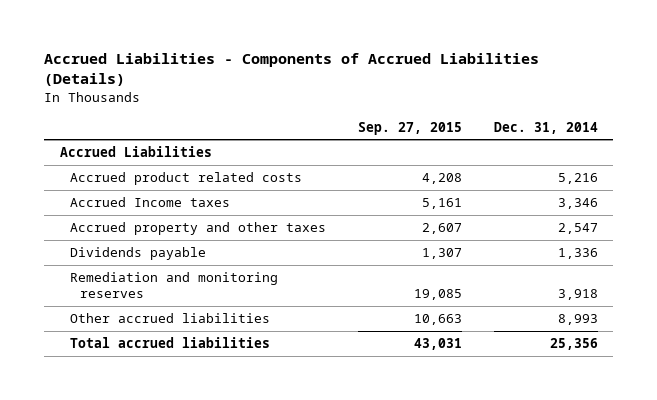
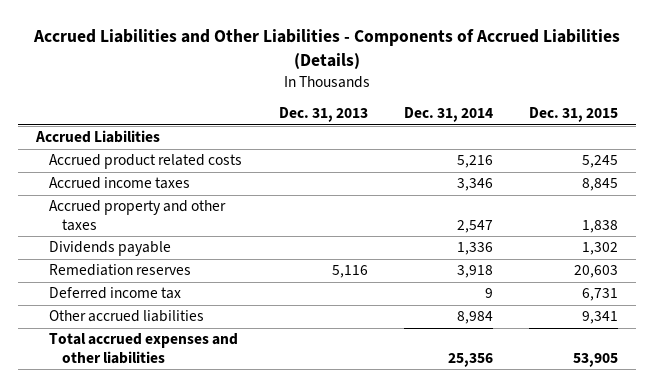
[43,53,539,87] Accrued Liabilities - Components of Accrued Liabilities (Details) -> [33,29,621,69] Accrued Liabilities and Other Liabilities - Components of Accrued Liabilities (Details)
[357,121,462,135] Sep. 27, 2015 -> none
none -> [278,107,368,123] Dec. 31, 2013
none -> [529,107,619,123] Dec. 31, 2015
[69,196,230,207] Accrued Income taxes -> [49,177,191,190] Accrued income taxes
[69,271,278,299] Remediation and monitoring reserves -> [49,264,192,277] Remediation reserves
none -> [49,287,182,300] Deferred income tax
[557,313,598,325] 8,993 -> [456,311,493,325] 8,984
[69,336,270,348] Total accrued liabilities -> [49,333,239,364] Total accrued expenses and other liabilities

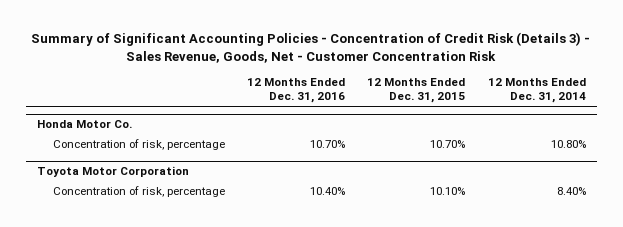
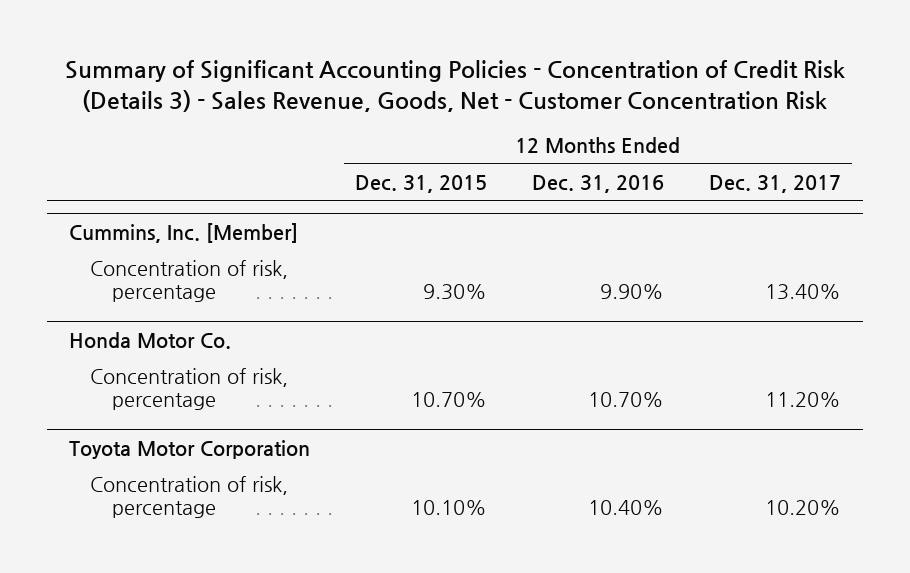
[487,78,586,104] 12 Months Ended Dec. 31, 2014 -> none
none -> [708,174,841,193] Dec. 31, 2017
none -> [69,222,299,243] Cummins, Inc. [Member]
none -> [90,260,289,303] Concentration of risk, percentage

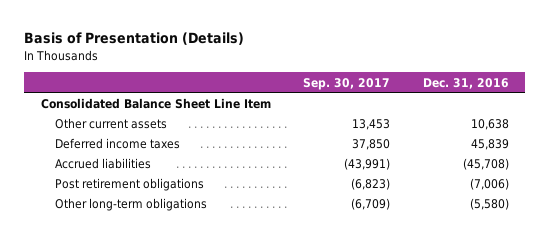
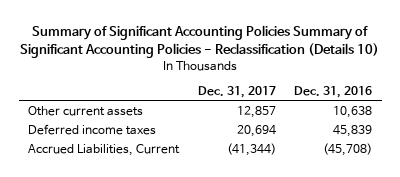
[24,32,245,46] Basis of Presentation (Details) -> [20,25,380,59] Summary of Significant Accounting Policies Summary of Significant Accounting Policies - Reclassification (Details 10)
[303,77,391,90] Sep. 30, 2017 -> none
none -> [197,85,276,98] Dec. 31, 2017
[40,97,271,109] Consolidated Balance Sheet Line Item -> none
[55,177,205,191] Post retirement obligations -> none
[55,197,208,211] Other long-term obligations -> none
[55,157,152,169] Accrued liabilities -> [28,143,181,156] Accrued Liabilities, Current

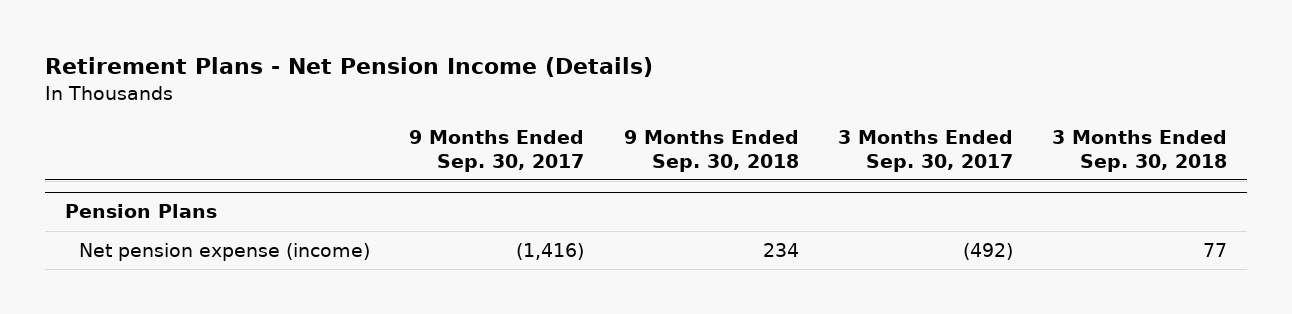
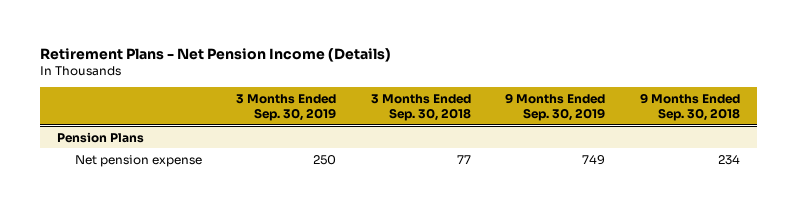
[409,130,585,172] 9 Months Ended Sep. 30, 2017 -> none
[837,130,1013,172] 3 Months Ended Sep. 30, 2017 -> none
none -> [236,93,337,121] 3 Months Ended Sep. 30, 2019
none -> [505,92,606,121] 9 Months Ended Sep. 30, 2019
[78,242,370,261] Net pension expense (income) -> [74,154,202,167] Net pension expense

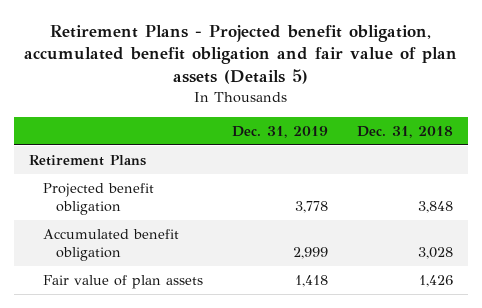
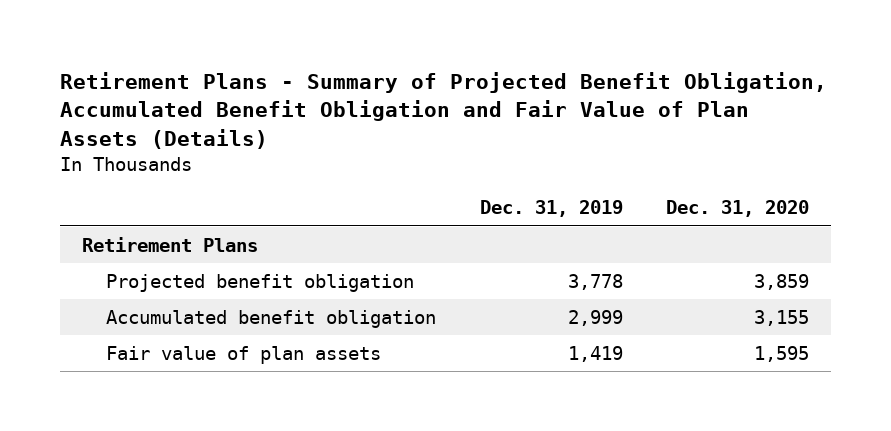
[24,24,458,85] Retirement Plans - Projected benefit obligation, accumulated benefit obligation and fair value of plan assets (Details 5) -> [59,71,827,149] Retirement Plans - Summary of Projected Benefit Obligation, Accumulated Benefit Obligation and Fair Value of Plan Assets (Details)
[357,125,454,138] Dec. 31, 2018 -> none
none -> [666,200,810,218] Dec. 31, 2020
[294,275,328,288] 1,418 -> [567,345,623,362] 1,419

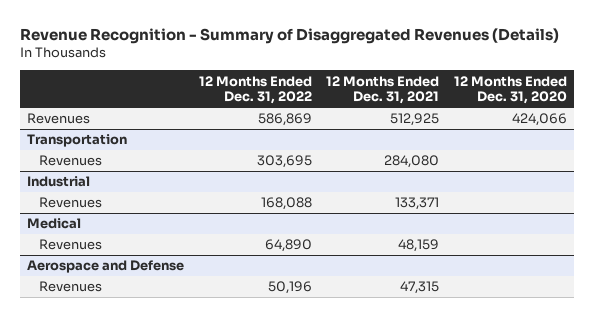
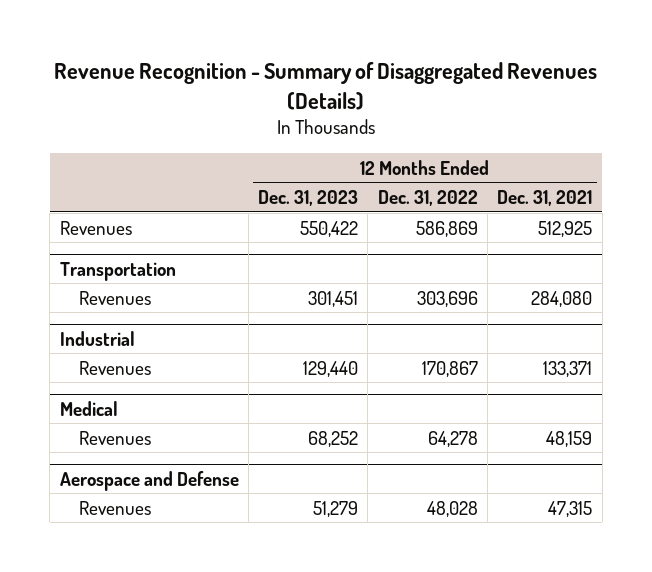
[453,75,567,105] 12 Months Ended Dec. 31, 2020 -> none
none -> [258,189,359,206] Dec. 31, 2023
[256,155,312,169] 303,695 -> [416,290,478,307] 303,696
[260,197,312,211] 168,088 -> [421,360,478,377] 170,867
[264,239,312,253] 64,890 -> [427,430,478,447] 64,278
[267,281,312,295] 50,196 -> [426,500,478,517] 48,028

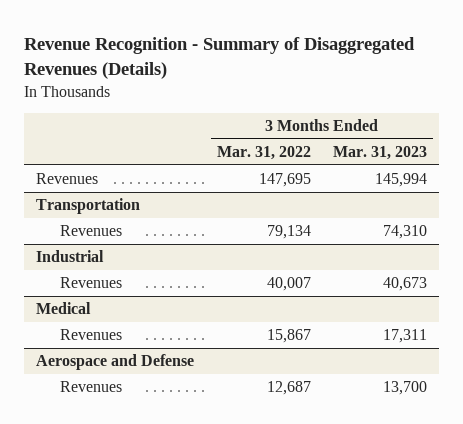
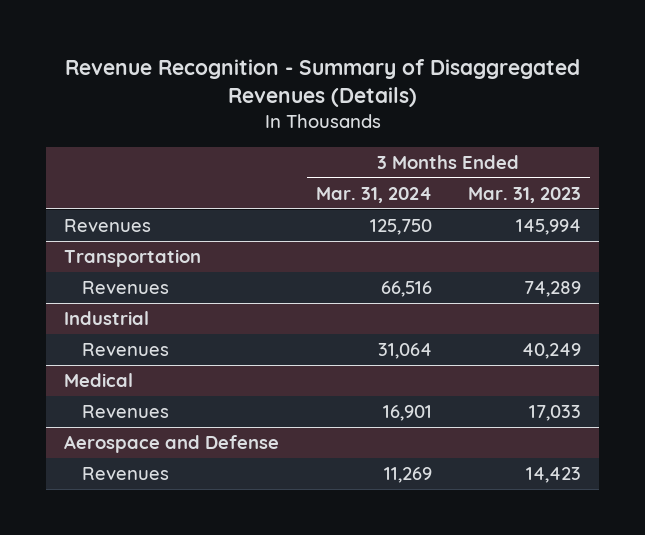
[216,145,311,160] Mar. 31, 2022 -> none
none -> [315,186,432,203] Mar. 31, 2024
[383,225,428,240] 74,310 -> [524,281,582,298] 74,289
[383,277,428,292] 40,673 -> [522,343,582,360] 40,249
[383,329,428,344] 17,311 -> [529,405,582,422] 17,033
[383,381,428,396] 13,700 -> [526,467,582,484] 14,423

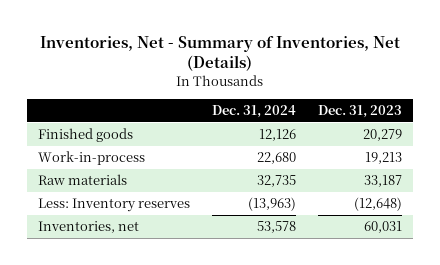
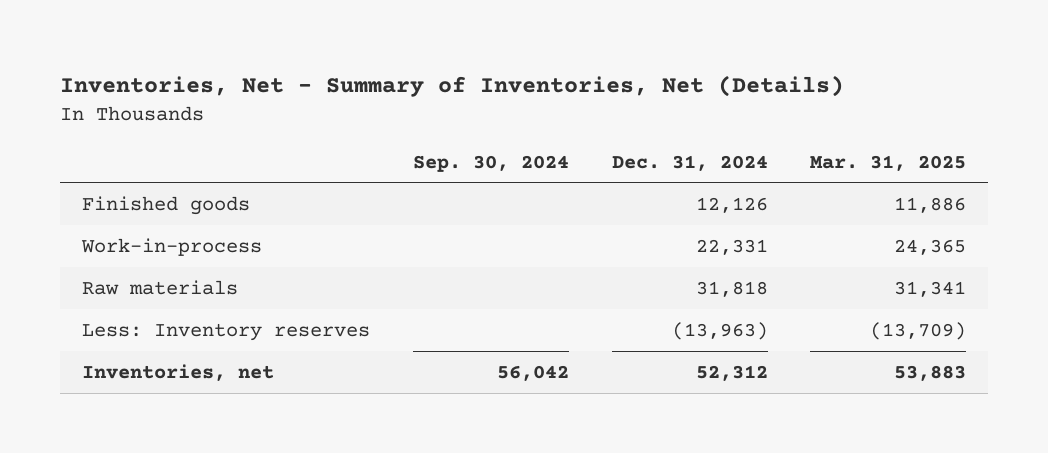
[317,104,402,118] Dec. 31, 2023 -> none
none -> [412,154,569,172] Sep. 30, 2024
none -> [810,154,967,171] Mar. 31, 2025
[257,152,297,165] 22,680 -> [695,238,768,255] 22,331
[257,175,297,188] 32,735 -> [695,280,768,297] 31,818
[257,221,297,234] 53,578 -> [695,364,768,381] 52,312

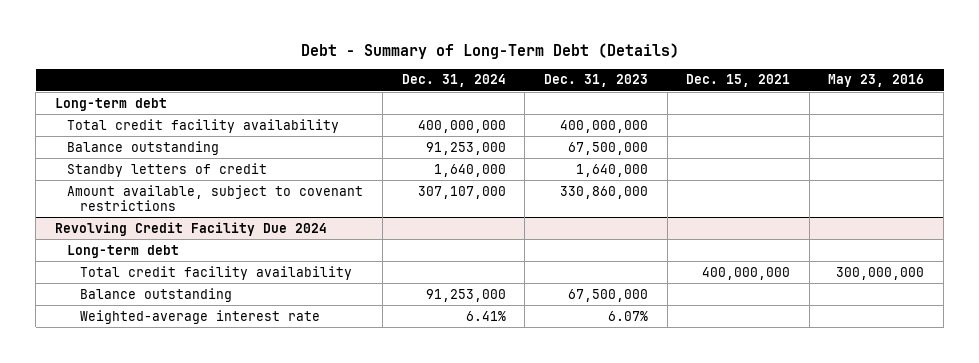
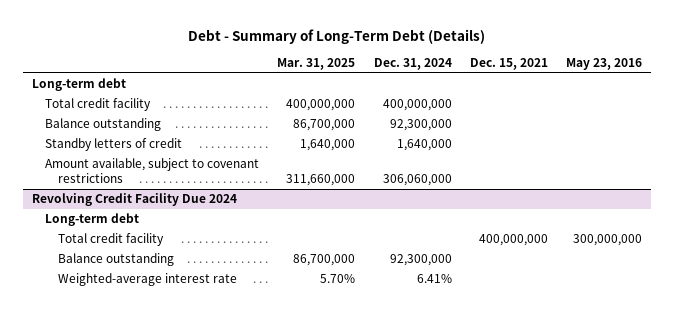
[543,74,648,88] Dec. 31, 2023 -> none
none -> [277,58,356,71] Mar. 31, 2025
[67,118,340,133] Total credit facility availability -> [44,98,151,112] Total credit facility
[425,141,506,155] 91,253,000 -> [389,119,452,132] 92,300,000
[417,185,506,199] 307,107,000 -> [382,174,452,187] 306,060,000
[79,265,352,280] Total credit facility availability -> [57,233,164,247] Total credit facility
[425,288,506,302] 91,253,000 -> [389,254,452,267] 92,300,000

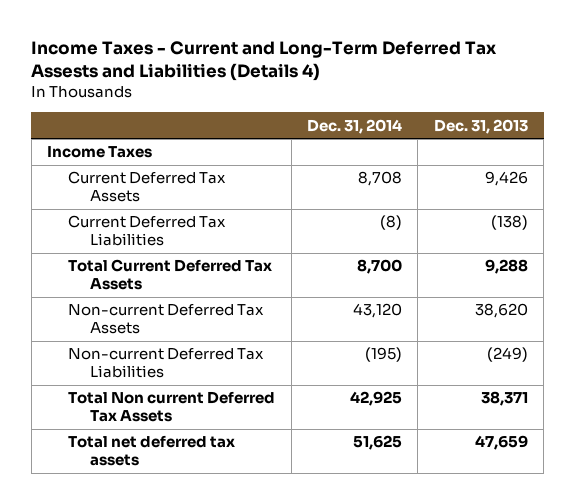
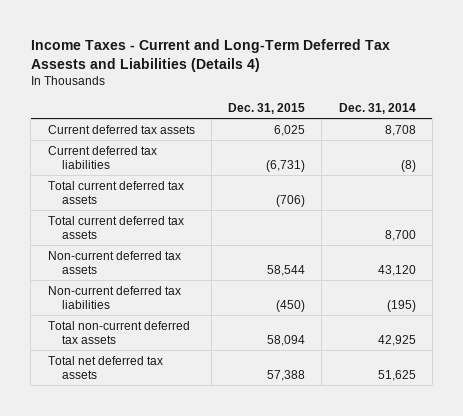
[433,118,528,134] Dec. 31, 2013 -> none
none -> [228,103,306,115] Dec. 31, 2015
[46,146,152,159] Income Taxes -> none
[68,171,227,203] Current Deferred Tax Assets -> [47,124,195,134] Current deferred tax assets
[68,215,227,247] Current Deferred Tax Liabilities -> [47,145,157,170] Current deferred tax liabilities
none -> [47,180,184,205] Total current deferred tax assets
[68,259,273,291] Total Current Deferred Tax Assets -> [47,215,184,240] Total current deferred tax assets
[68,304,265,335] Non-current Deferred Tax Assets -> [47,250,181,275] Non-current deferred tax assets
[68,348,265,379] Non-current Deferred Tax Liabilities -> [47,285,181,310] Non-current deferred tax liabilities
[68,391,276,423] Total Non current Deferred Tax Assets -> [47,320,190,345] Total non-current deferred tax assets

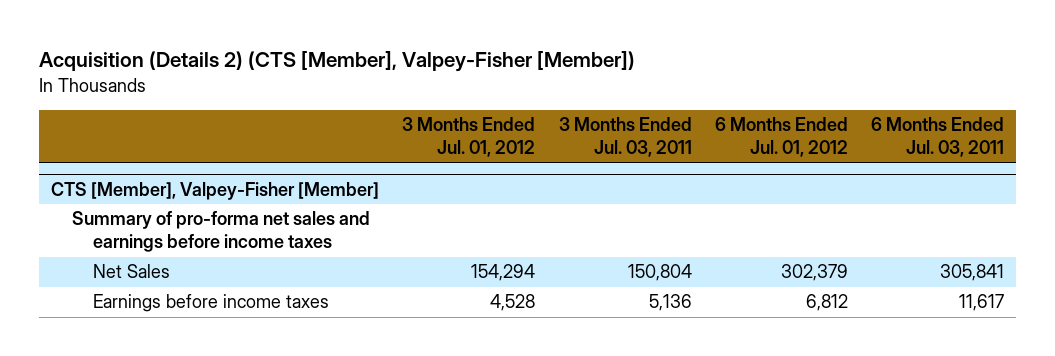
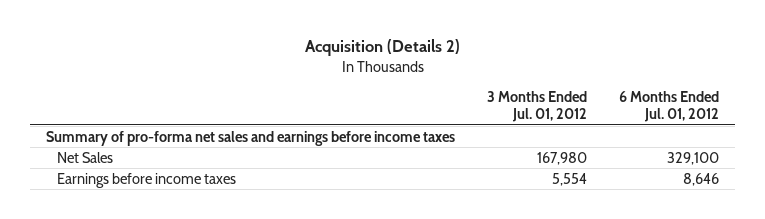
[39,51,636,73] Acquisition (Details 2) (CTS [Member], Valpey-Fisher [Member]) -> [304,39,460,57] Acquisition (Details 2)
[558,117,692,157] 3 Months Ended Jul. 03, 2011 -> none
[871,117,1005,157] 6 Months Ended Jul. 03, 2011 -> none
[50,181,379,200] CTS [Member], Valpey-Fisher [Member] -> none
[471,264,536,282] 154,294 -> [537,151,588,165] 167,980
[780,264,848,282] 302,379 -> [667,151,720,165] 329,100
[490,294,536,312] 4,528 -> [552,172,588,186] 5,554
[805,294,848,312] 6,812 -> [683,172,720,186] 8,646

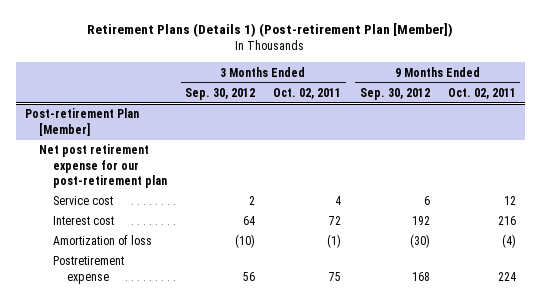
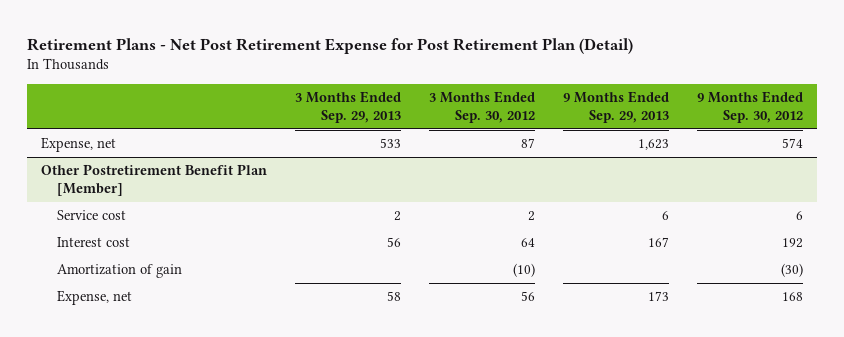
[87,23,454,38] Retirement Plans (Details 1) (Post-retirement Plan [Member]) -> [27,37,634,54] Retirement Plans - Net Post Retirement Expense for Post Retirement Plan (Detail)
[273,87,342,99] Oct. 02, 2011 -> none
[447,87,516,99] Oct. 02, 2011 -> none
none -> [295,91,402,124] 3 Months Ended Sep. 29, 2013
none -> [562,91,669,124] 9 Months Ended Sep. 29, 2013
[24,108,139,136] Post-retirement Plan [Member] -> none
[38,144,168,189] Net post retirement expense for our post-retirement plan -> none
none -> [41,137,117,153] Expense, net
none -> [41,164,268,197] Other Postretirement Benefit Plan [Member]
[53,235,153,246] Amortization of loss -> [57,264,183,279] Amortization of gain
[53,256,125,284] Postretirement expense -> [57,290,133,306] Expense, net

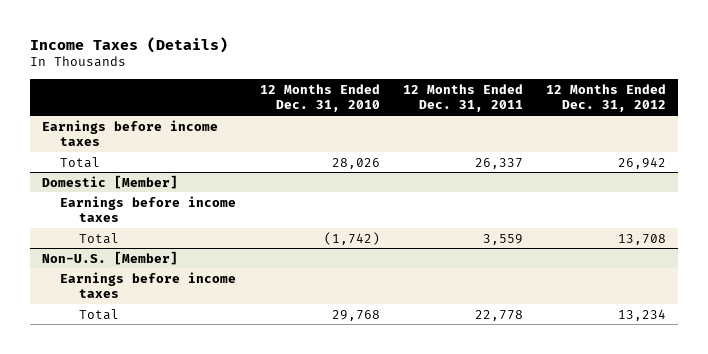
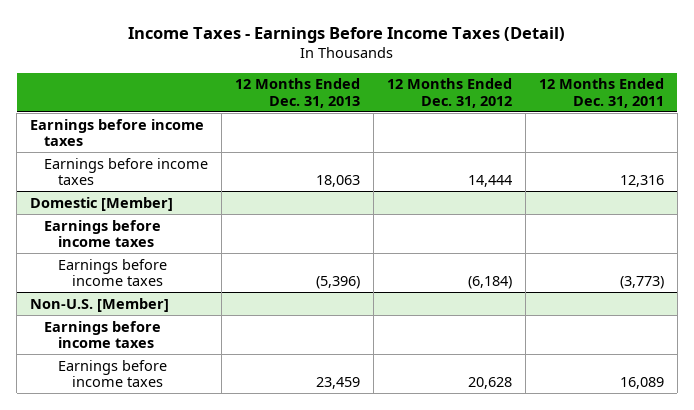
[30,36,229,53] Income Taxes (Details) -> [128,26,566,43] Income Taxes - Earnings Before Income Taxes (Detail)
[259,83,380,113] 12 Months Ended Dec. 31, 2010 -> none
none -> [235,78,361,108] 12 Months Ended Dec. 31, 2013
[60,156,101,168] Total -> none
none -> [44,157,209,186] Earnings before income taxes
[78,232,119,244] Total -> none
none -> [58,258,168,287] Earnings before income taxes
[78,308,119,320] Total -> none
none -> [58,359,168,388] Earnings before income taxes

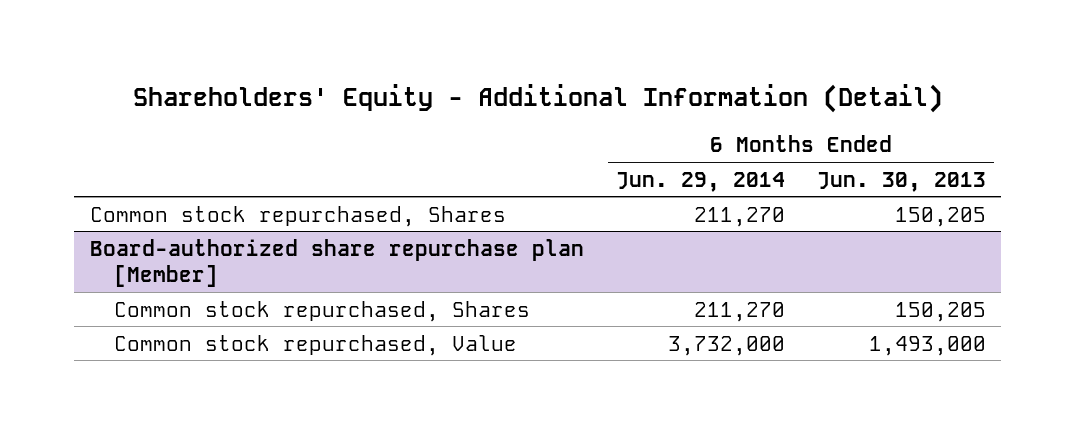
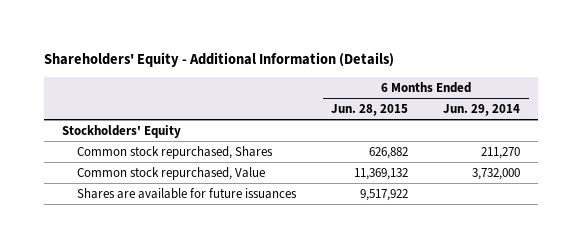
[132,84,943,114] Shareholders' Equity - Additional Information (Detail) -> [44,52,395,68] Shareholders' Equity - Additional Information (Details)
[816,171,986,192] Jun. 30, 2013 -> none
none -> [331,104,409,117] Jun. 28, 2015
[89,205,506,227] Common stock repurchased, Shares -> none
[89,238,584,288] Board-authorized share repurchase plan [Member] -> none
none -> [61,124,181,138] Stockholders' Equity
none -> [77,187,298,199] Shares are available for future issuances

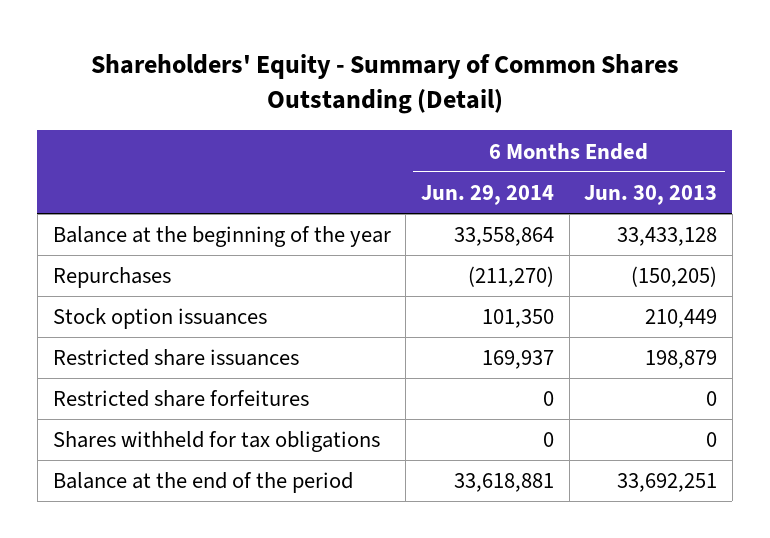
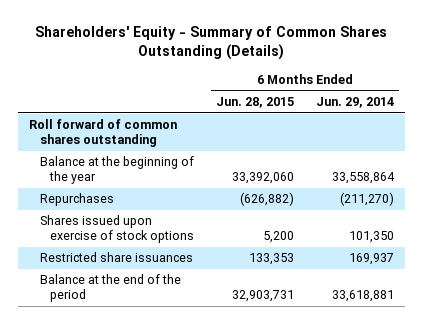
[90,53,679,114] Shareholders' Equity - Summary of Common Shares Outstanding (Detail) -> [35,26,388,61] Shareholders' Equity - Summary of Common Shares Outstanding (Details)
[584,185,718,206] Jun. 30, 2013 -> none
none -> [216,97,295,109] Jun. 28, 2015
none -> [28,119,177,148] Roll forward of common shares outstanding
[52,308,267,330] Stock option issuances -> [39,215,195,244] Shares issued upon exercise of stock options
[52,390,309,408] Restricted share forfeitures -> none
[52,431,380,453] Shares withheld for tax obligations -> none

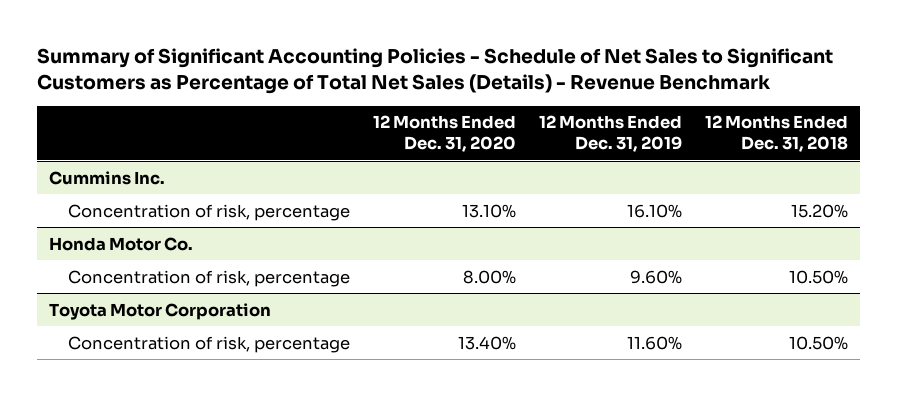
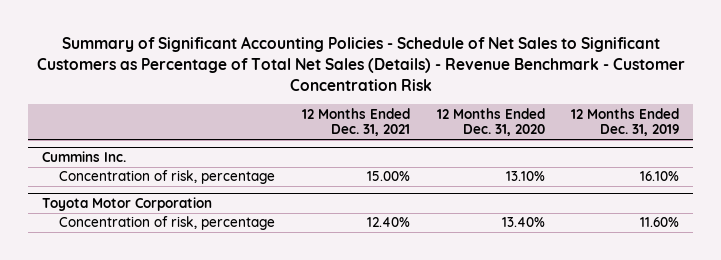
[37,48,834,95] Summary of Significant Accounting Policies - Schedule of Net Sales to Significant Customers as Percentage of Total Net Sales (Details) - Revenue Benchmark -> [36,36,685,91] Summary of Significant Accounting Policies - Schedule of Net Sales to Significant Customers as Percentage of Total Net Sales (Details) - Revenue Benchmark - Customer Concentration Risk
[705,115,849,153] 12 Months Ended Dec. 31, 2018 -> none
none -> [301,107,410,137] 12 Months Ended Dec. 31, 2021
[48,236,193,251] Honda Motor Co. -> none
[68,269,351,287] Concentration of risk, percentage -> none

